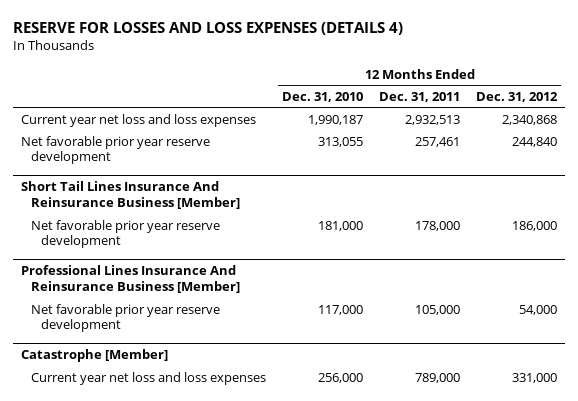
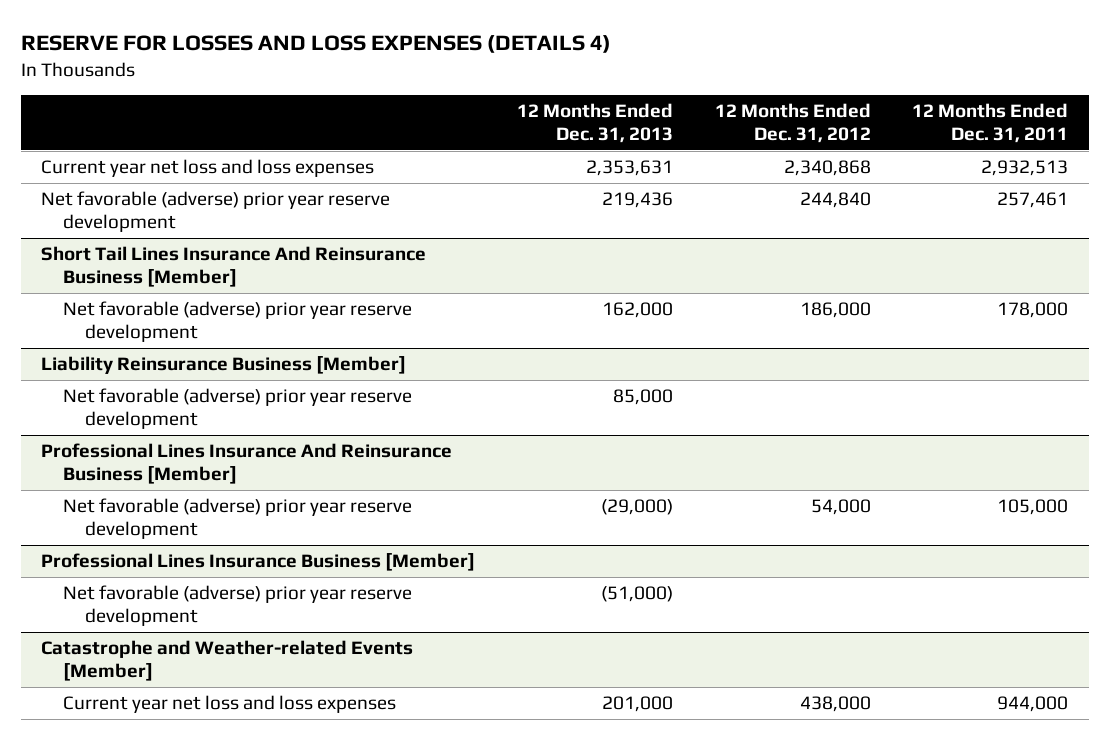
[282,91,364,102] Dec. 31, 2010 -> none
none -> [517,102,674,143] 12 Months Ended Dec. 31, 2013
[20,135,210,165] Net favorable prior year reserve development -> [41,191,391,233] Net favorable (adverse) prior year reserve development
[30,219,220,249] Net favorable prior year reserve development -> [63,301,413,343] Net favorable (adverse) prior year reserve development
none -> [41,356,407,375] Liability Reinsurance Business [Member]
none -> [63,388,413,430] Net favorable (adverse) prior year reserve development
[20,349,168,363] Catastrophe [Member] -> none
[30,303,220,333] Net favorable prior year reserve development -> [63,498,413,540] Net favorable (adverse) prior year reserve development
none -> [41,553,476,572] Professional Lines Insurance Business [Member]
none -> [63,585,413,627] Net favorable (adverse) prior year reserve development
none -> [41,640,414,682] Catastrophe and Weather-related Events [Member]
[415,372,461,383] 789,000 -> [997,696,1069,713] 944,000
[512,372,558,383] 331,000 -> [799,696,871,713] 438,000

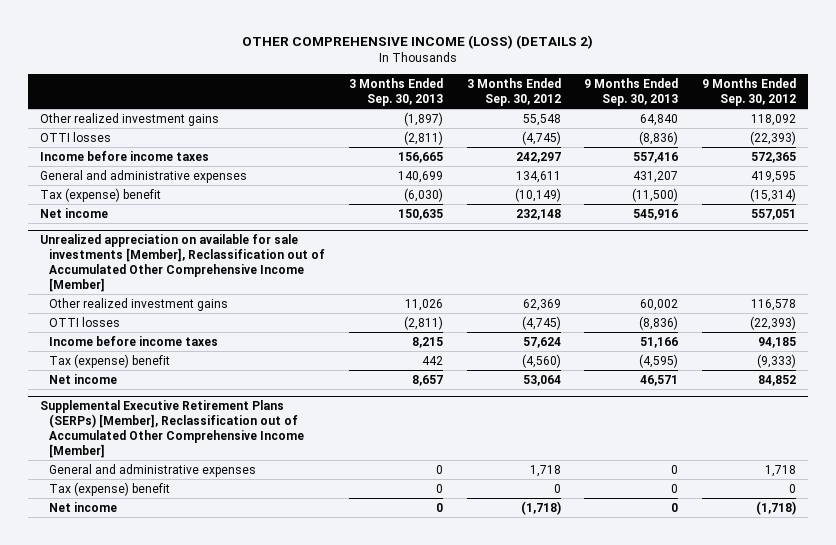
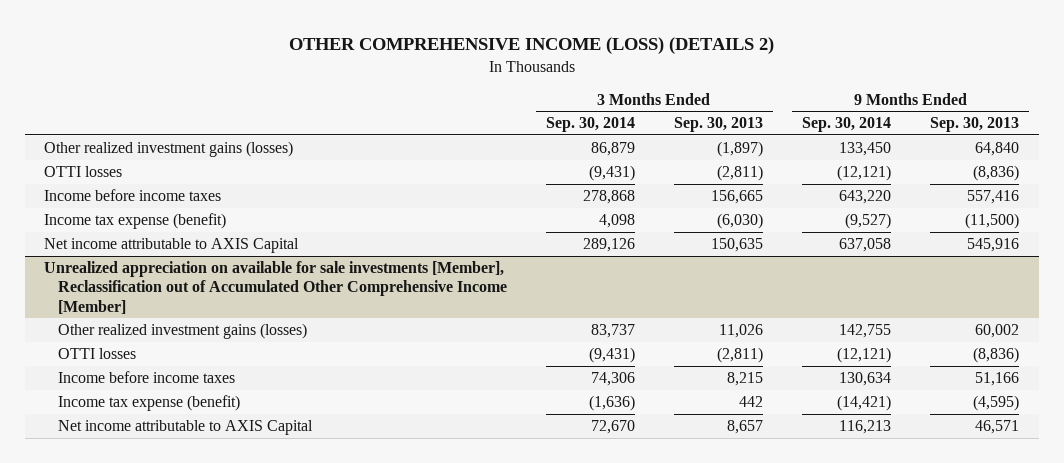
[466,77,561,106] 3 Months Ended Sep. 30, 2012 -> none
[702,77,797,106] 9 Months Ended Sep. 30, 2012 -> none
none -> [545,117,635,133] Sep. 30, 2014
none -> [802,117,892,133] Sep. 30, 2014
[39,112,219,126] Other realized investment gains -> [44,141,294,158] Other realized investment gains (losses)
[39,169,247,183] General and administrative expenses -> none
[39,187,161,202] Tax (expense) benefit -> [44,213,227,230] Income tax expense (benefit)
[39,207,108,218] Net income -> [44,238,300,254] Net income attributable to AXIS Capital
[49,297,229,311] Other realized investment gains -> [57,323,307,340] Other realized investment gains (losses)
[39,400,305,459] Supplemental Executive Retirement Plans (SERPs) [Member], Reclassification out of Accumulated Other Comprehensive Income [Member] -> none
[49,463,257,477] General and administrative expenses -> none
[49,481,171,496] Tax (expense) benefit -> none
[49,501,118,512] Net income -> none
[49,353,171,368] Tax (expense) benefit -> [57,395,240,412] Income tax expense (benefit)
[49,373,118,384] Net income -> [57,420,313,436] Net income attributable to AXIS Capital

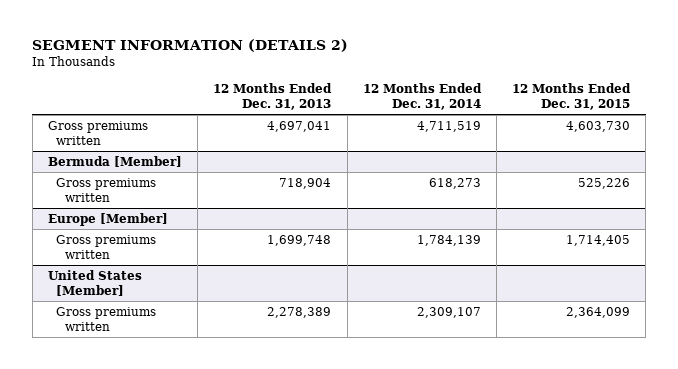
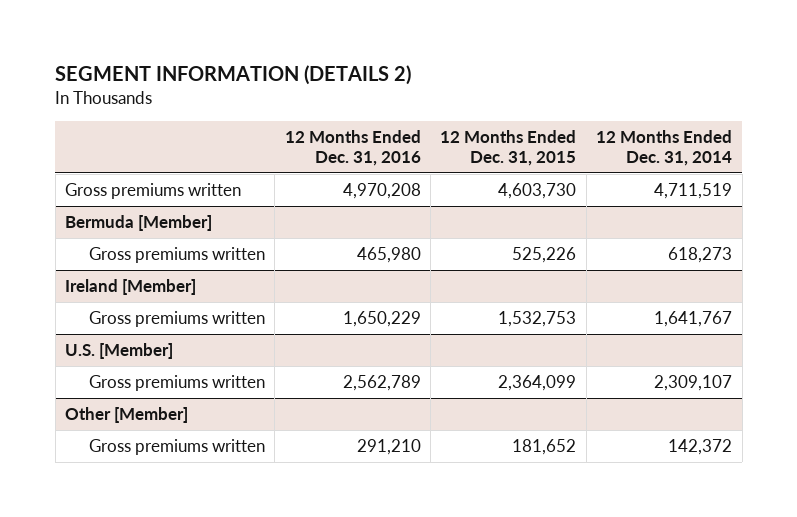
[213,82,333,110] 12 Months Ended Dec. 31, 2013 -> none
none -> [284,129,421,166] 12 Months Ended Dec. 31, 2016
[47,212,168,226] Europe [Member] -> none
none -> [65,278,197,295] Ireland [Member]
[416,234,481,246] 1,784,139 -> [654,310,733,327] 1,641,767
[566,234,631,246] 1,714,405 -> [498,310,577,327] 1,532,753
[47,269,142,296] United States [Member] -> [65,342,174,359] U.S. [Member]
none -> [65,406,189,423] Other [Member]
none -> [88,438,265,455] Gross premiums written

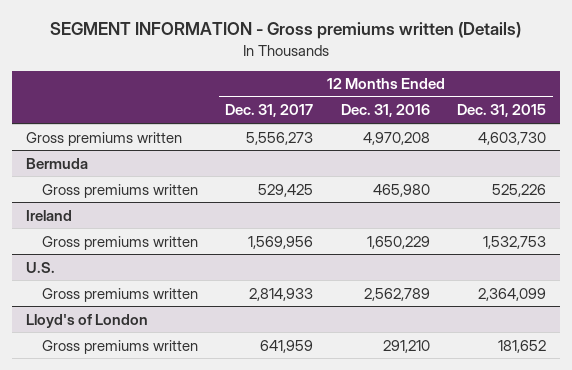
[55,65,412,86] SEGMENT INFORMATION (DETAILS 2) -> [49,22,521,40] SEGMENT INFORMATION - Gross premiums written (Details)
[596,129,733,166] 12 Months Ended Dec. 31, 2014 -> none
none -> [225,104,314,118] Dec. 31, 2017
[65,214,213,231] Bermuda [Member] -> [25,157,88,169] Bermuda
[65,278,197,295] Ireland [Member] -> [25,209,72,221] Ireland
[65,342,174,359] U.S. [Member] -> [25,261,55,273] U.S.
[65,406,189,423] Other [Member] -> [25,313,148,328] Lloyd's of London

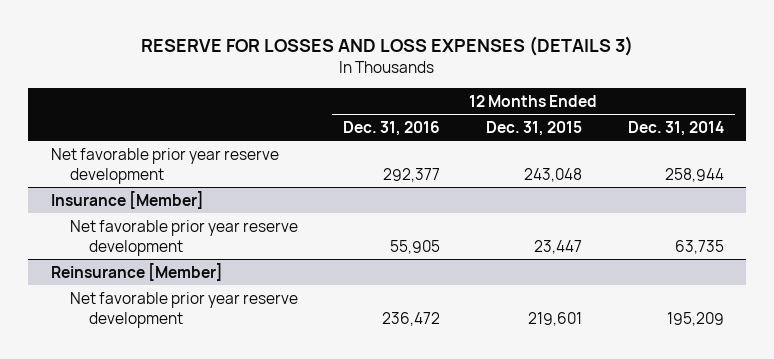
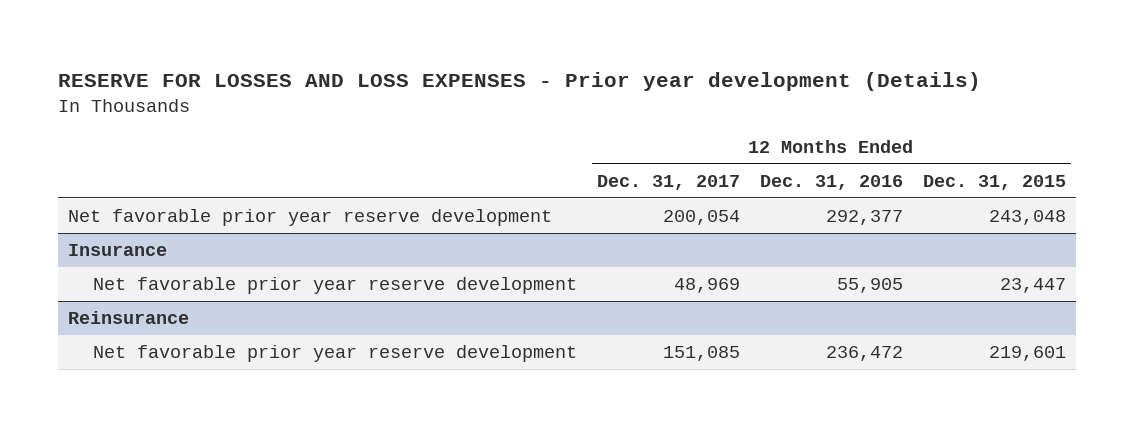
[141,35,634,56] RESERVE FOR LOSSES AND LOSS EXPENSES (DETAILS 3) -> [58,71,982,91] RESERVE FOR LOSSES AND LOSS EXPENSES - Prior year development (Details)
[627,120,724,136] Dec. 31, 2014 -> none
none -> [596,174,740,190] Dec. 31, 2017
[50,190,204,209] Insurance [Member] -> [68,243,168,256] Insurance
[50,262,223,281] Reinsurance [Member] -> [68,310,190,324] Reinsurance

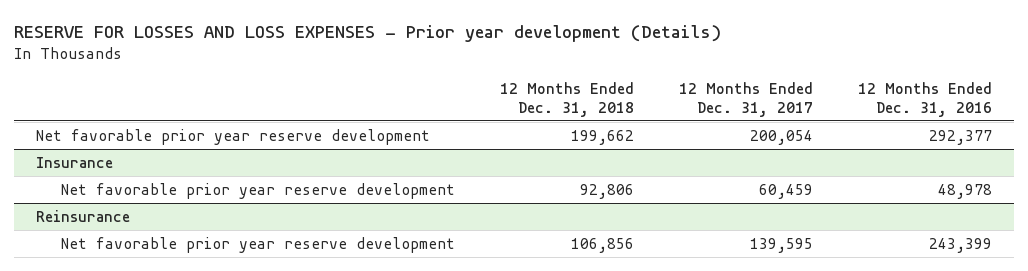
[922,174,1066,190] Dec. 31, 2015 -> none
none -> [499,81,634,117] 12 Months Ended Dec. 31, 2018
[673,277,740,293] 48,969 -> [758,183,813,199] 60,459
[836,277,903,293] 55,905 -> [937,183,992,199] 48,978
[662,345,740,361] 151,085 -> [749,237,813,253] 139,595
[825,345,903,361] 236,472 -> [928,237,992,253] 243,399

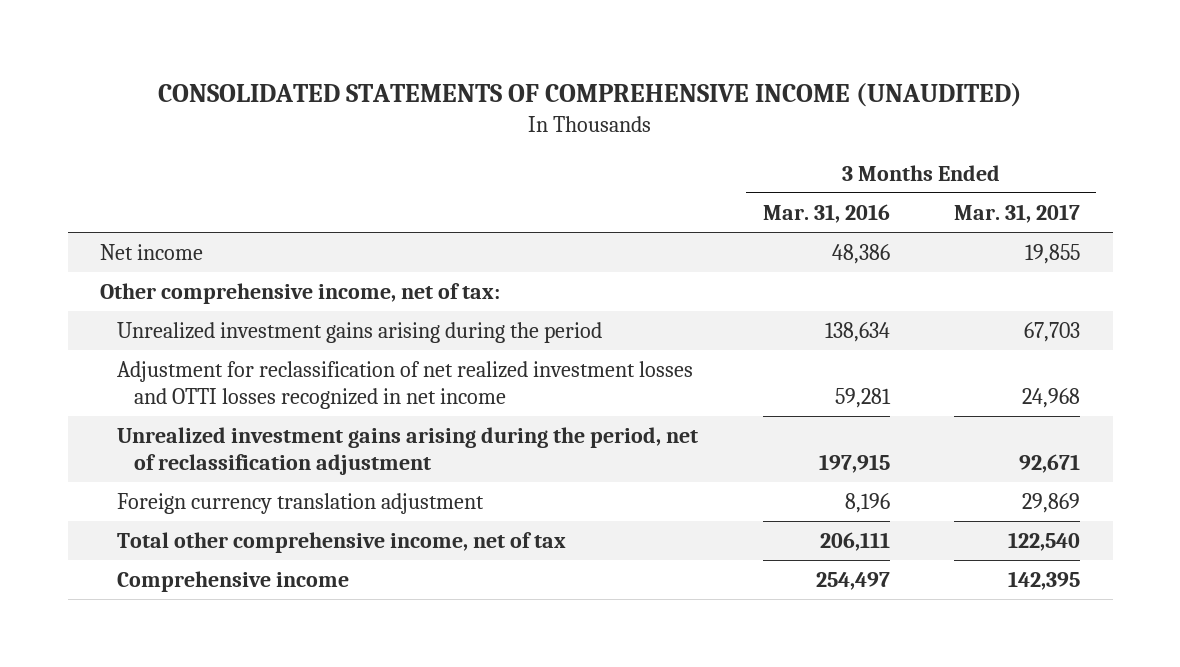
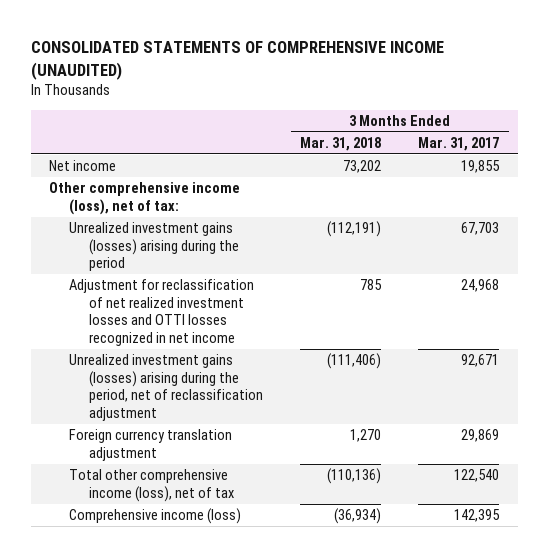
[762,203,890,223] Mar. 31, 2016 -> none
none -> [300,136,382,151] Mar. 31, 2018
[100,283,501,305] Other comprehensive income, net of tax: -> [49,182,241,215] Other comprehensive income (loss), net of tax:
[116,322,602,344] Unrealized investment gains arising during the period -> [69,222,240,272] Unrealized investment gains (losses) arising during the period
[116,427,698,476] Unrealized investment gains arising during the period, net of reclassification adjustment -> [69,354,264,422] Unrealized investment gains (losses) arising during the period, net of reclassification adjustment
[116,532,566,554] Total other comprehensive income, net of tax -> [69,469,235,502] Total other comprehensive income (loss), net of tax
[116,571,349,593] Comprehensive income -> [69,508,242,525] Comprehensive income (loss)

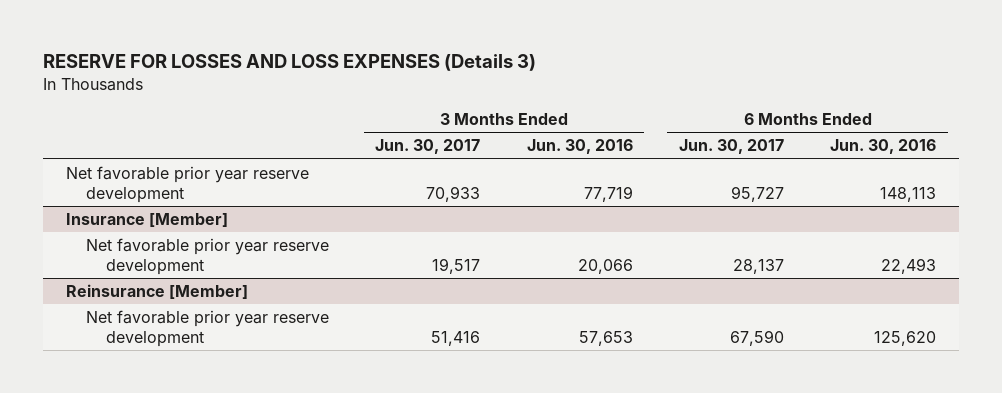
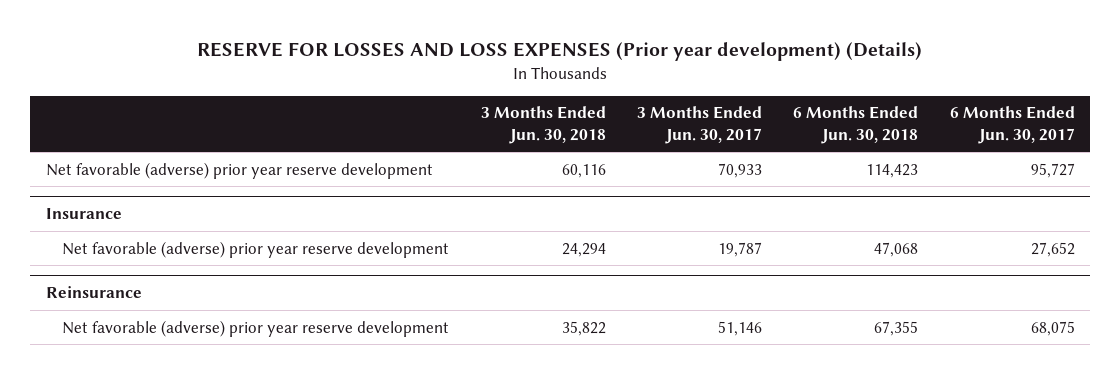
[42,53,536,71] RESERVE FOR LOSSES AND LOSS EXPENSES (Details 3) -> [197,42,923,62] RESERVE FOR LOSSES AND LOSS EXPENSES (Prior year development) (Details)
[526,139,633,155] Jun. 30, 2016 -> none
[830,139,937,155] Jun. 30, 2016 -> none
none -> [480,106,606,144] 3 Months Ended Jun. 30, 2018
none -> [793,106,919,144] 6 Months Ended Jun. 30, 2018
[65,166,309,203] Net favorable prior year reserve development -> [45,161,433,179] Net favorable (adverse) prior year reserve development
[65,213,228,228] Insurance [Member] -> [45,208,122,220] Insurance
[86,238,330,275] Net favorable prior year reserve development -> [62,240,450,258] Net favorable (adverse) prior year reserve development
[432,257,481,274] 19,517 -> [717,241,762,257] 19,787
[733,258,785,274] 28,137 -> [1030,241,1075,257] 27,652
[65,284,248,300] Reinsurance [Member] -> [45,286,142,299] Reinsurance
[86,310,330,347] Net favorable prior year reserve development -> [62,319,450,337] Net favorable (adverse) prior year reserve development
[431,330,481,346] 51,416 -> [717,320,762,336] 51,146
[730,329,785,346] 67,590 -> [1030,320,1075,336] 68,075

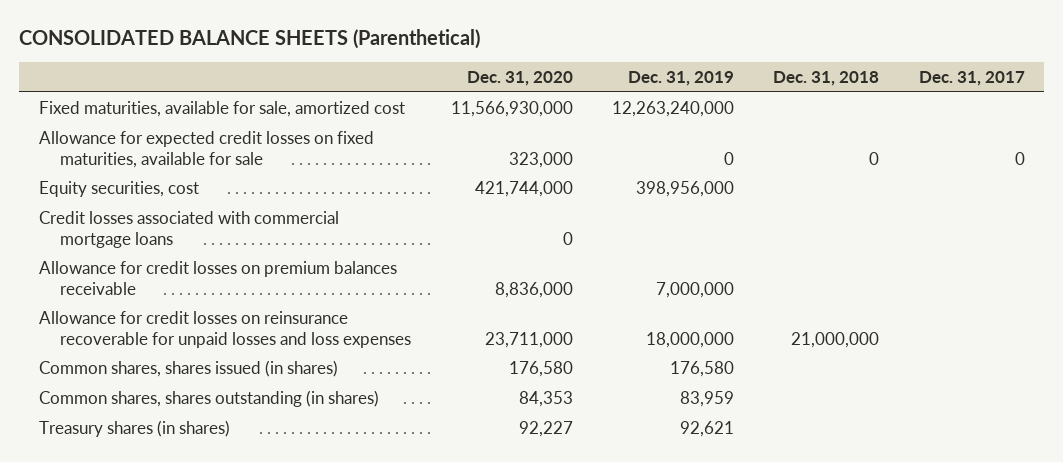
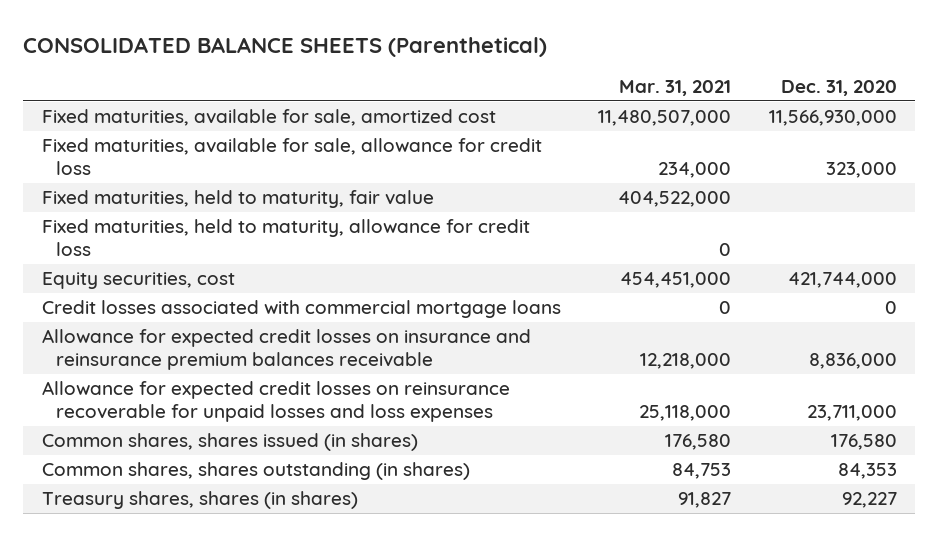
[627,70,734,86] Dec. 31, 2019 -> none
[773,70,880,86] Dec. 31, 2018 -> none
[918,70,1025,86] Dec. 31, 2017 -> none
none -> [619,80,732,97] Mar. 31, 2021
[38,130,374,168] Allowance for expected credit losses on fixed maturities, available for sale -> [41,138,542,176] Fixed maturities, available for sale, allowance for credit loss
none -> [41,190,434,209] Fixed maturities, held to maturity, fair value
none -> [41,219,530,257] Fixed maturities, held to maturity, allowance for credit loss
[38,260,397,295] Allowance for credit losses on premium balances receivable -> [41,329,531,371] Allowance for expected credit losses on insurance and reinsurance premium balances receivable
[38,310,412,348] Allowance for credit losses on reinsurance recoverable for unpaid losses and loss expenses -> [41,381,510,423] Allowance for expected credit losses on reinsurance recoverable for unpaid losses and loss expenses
[38,419,230,437] Treasury shares (in shares) -> [41,491,358,510] Treasury shares, shares (in shares)

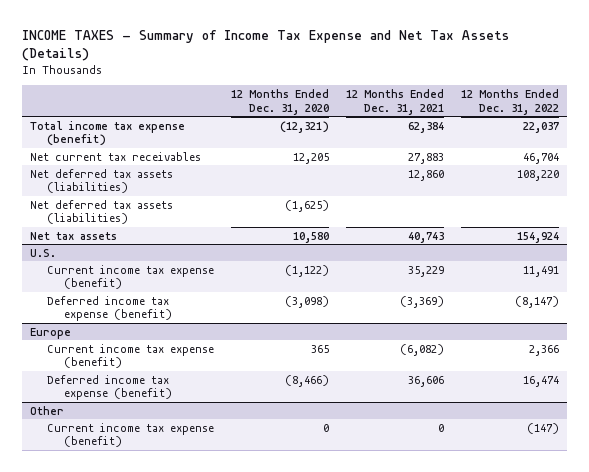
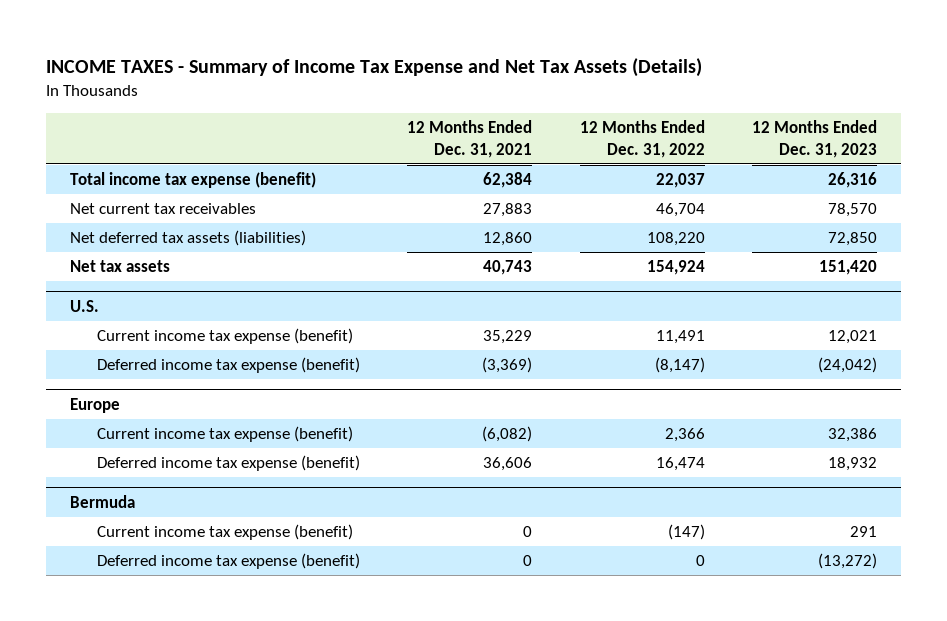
[231,88,330,115] 12 Months Ended Dec. 31, 2020 -> none
none -> [752,120,878,158] 12 Months Ended Dec. 31, 2023
[30,199,174,225] Net deferred tax assets (liabilities) -> none
[30,405,65,415] Other -> [70,494,136,508] Bermuda
none -> [96,553,360,570] Deferred income tax expense (benefit)

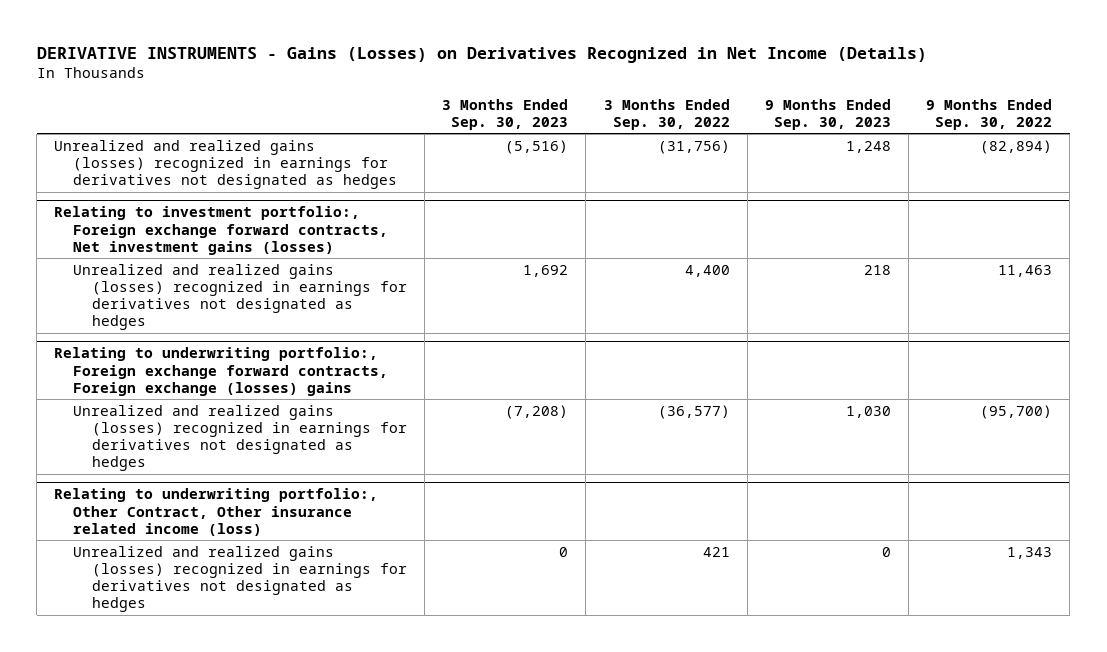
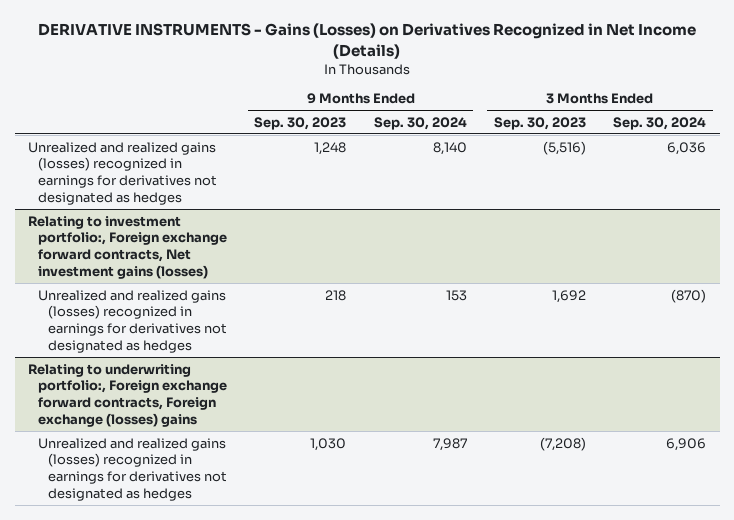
[603,98,730,130] 3 Months Ended Sep. 30, 2022 -> none
[926,98,1053,130] 9 Months Ended Sep. 30, 2022 -> none
none -> [373,116,467,130] Sep. 30, 2024
none -> [613,116,707,130] Sep. 30, 2024
[54,488,379,536] Relating to underwriting portfolio:, Other Contract, Other insurance related income (loss) -> none
[73,545,408,613] Unrealized and realized gains (losses) recognized in earnings for derivatives not designated as hedges -> none

